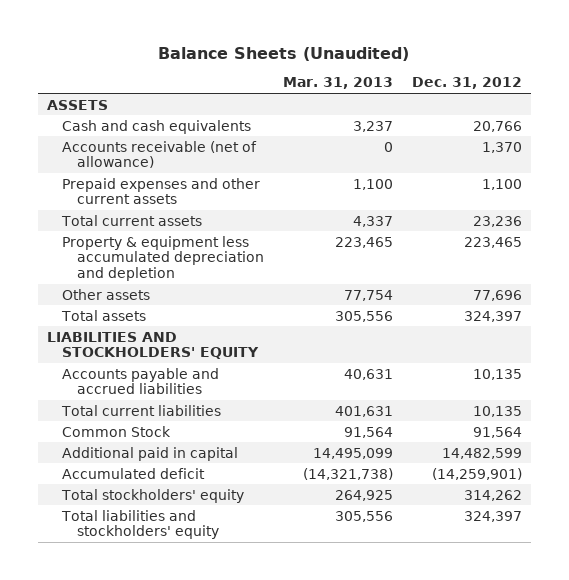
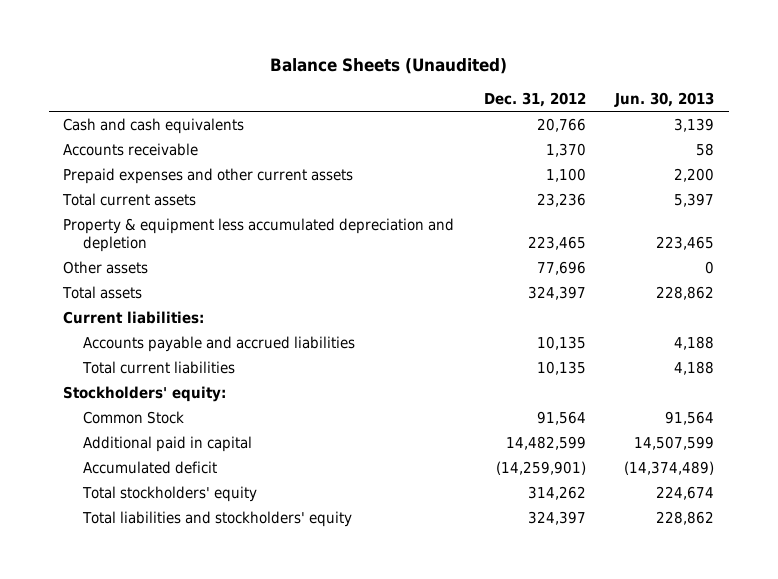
[282,77,393,90] Mar. 31, 2013 -> none
none -> [614,91,715,107] Jun. 30, 2013
[47,99,109,110] ASSETS -> none
[62,140,258,169] Accounts receivable (net of allowance) -> [63,142,199,156] Accounts receivable
[47,331,260,360] LIABILITIES AND STOCKHOLDERS' EQUITY -> none
none -> [63,310,205,324] Current liabilities:
none -> [63,385,227,402] Stockholders' equity:

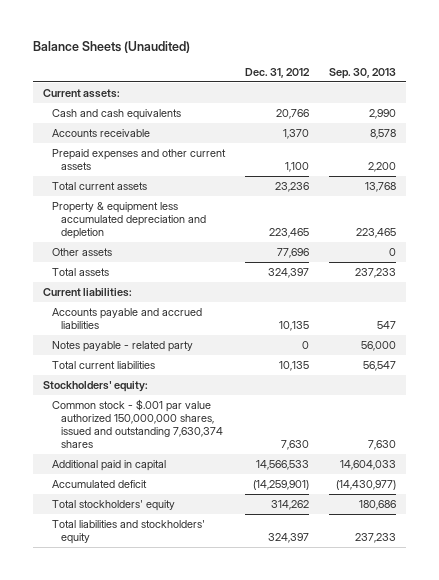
[614,91,715,107] Jun. 30, 2013 -> none
none -> [328,67,396,79] Sep. 30, 2013
none -> [43,89,121,99] Current assets:
none -> [52,341,194,353] Notes payable - related party
[82,410,184,424] Common Stock -> none
none -> [52,399,223,449] Common stock - $.001 par value authorized 150,000,000 shares, issued and outstanding 7,630,374 shares
[505,435,586,450] 14,482,599 -> [255,460,309,471] 14,566,533

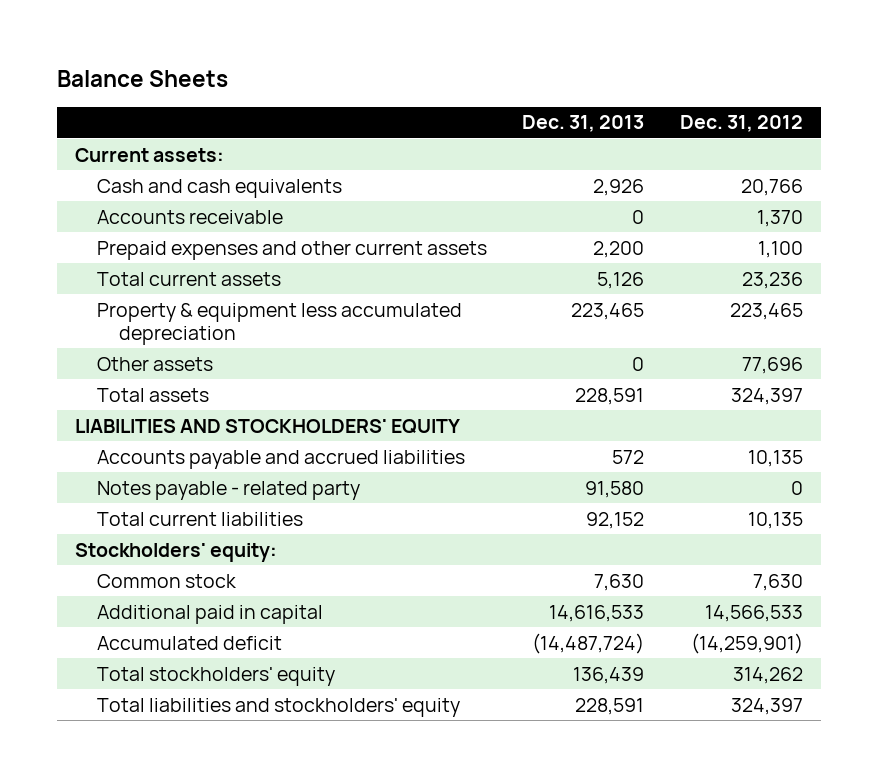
[33,40,191,53] Balance Sheets (Unaudited) -> [57,70,229,88] Balance Sheets
[328,67,396,79] Sep. 30, 2013 -> none
none -> [522,115,645,133] Dec. 31, 2013
[52,202,206,240] Property & equipment less accumulated depreciation and depletion -> [96,302,462,345] Property & equipment less accumulated depreciation
[43,288,133,298] Current liabilities: -> none
none -> [74,418,460,434] LIABILITIES AND STOCKHOLDERS' EQUITY
[52,399,223,449] Common stock - $.001 par value authorized 150,000,000 shares, issued and outstanding 7,630,374 shares -> [96,573,237,588] Common stock

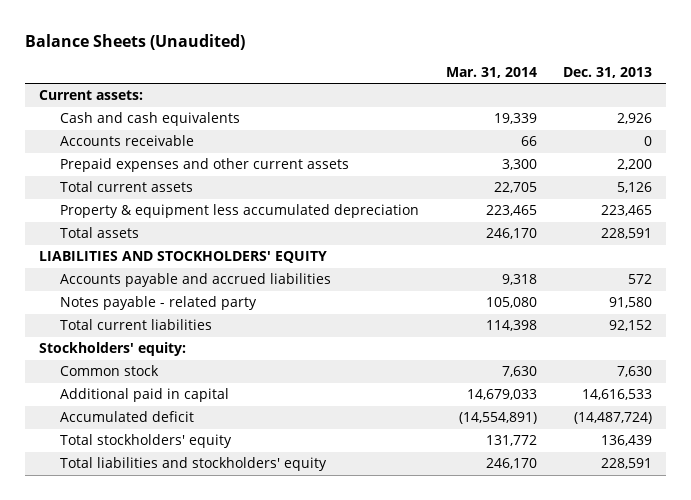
[57,70,229,88] Balance Sheets -> [25,33,246,50] Balance Sheets (Unaudited)
[679,115,803,133] Dec. 31, 2012 -> none
none -> [445,66,537,78] Mar. 31, 2014
[96,356,213,371] Other assets -> none

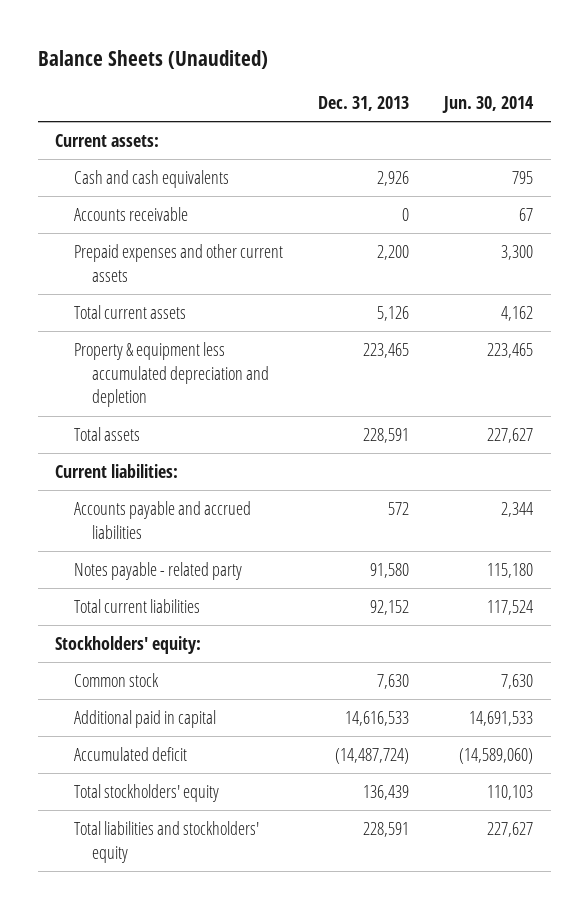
[445,66,537,78] Mar. 31, 2014 -> none
none -> [442,96,535,114] Jun. 30, 2014
[59,204,419,219] Property & equipment less accumulated depreciation -> [73,342,270,408] Property & equipment less accumulated depreciation and depletion
[38,251,327,264] LIABILITIES AND STOCKHOLDERS' EQUITY -> none
none -> [55,464,179,479] Current liabilities:

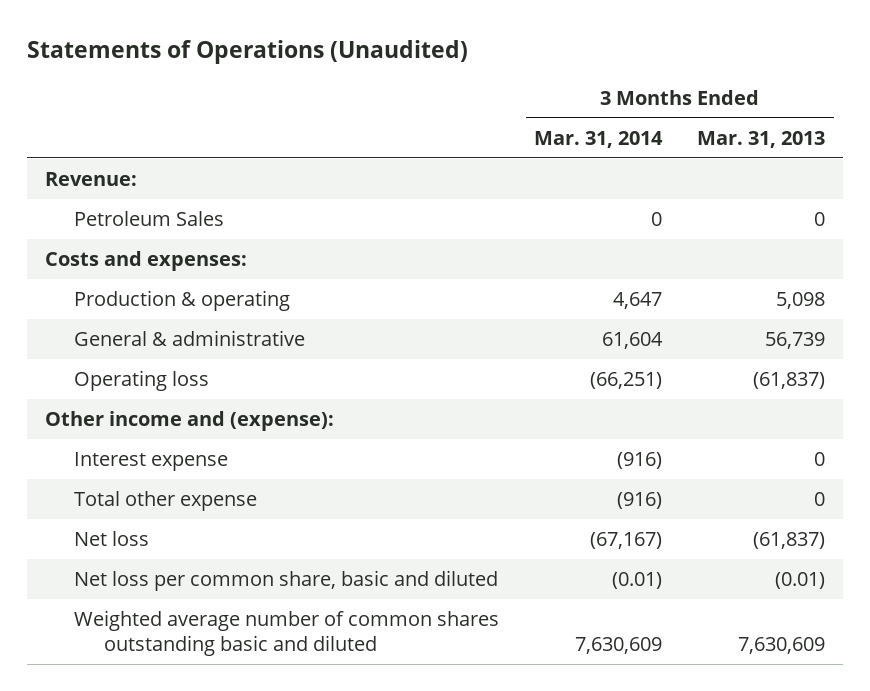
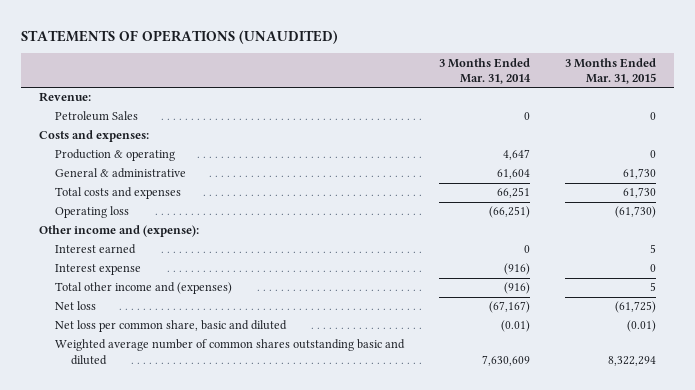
[27,40,469,65] Statements of Operations (Unaudited) -> [21,29,339,44] STATEMENTS OF OPERATIONS (UNAUDITED)
[697,130,826,148] Mar. 31, 2013 -> none
none -> [565,57,657,84] 3 Months Ended Mar. 31, 2015
none -> [55,187,182,200] Total costs and expenses
none -> [55,244,137,255] Interest earned
[74,491,258,512] Total other expense -> [55,282,233,295] Total other income and (expenses)

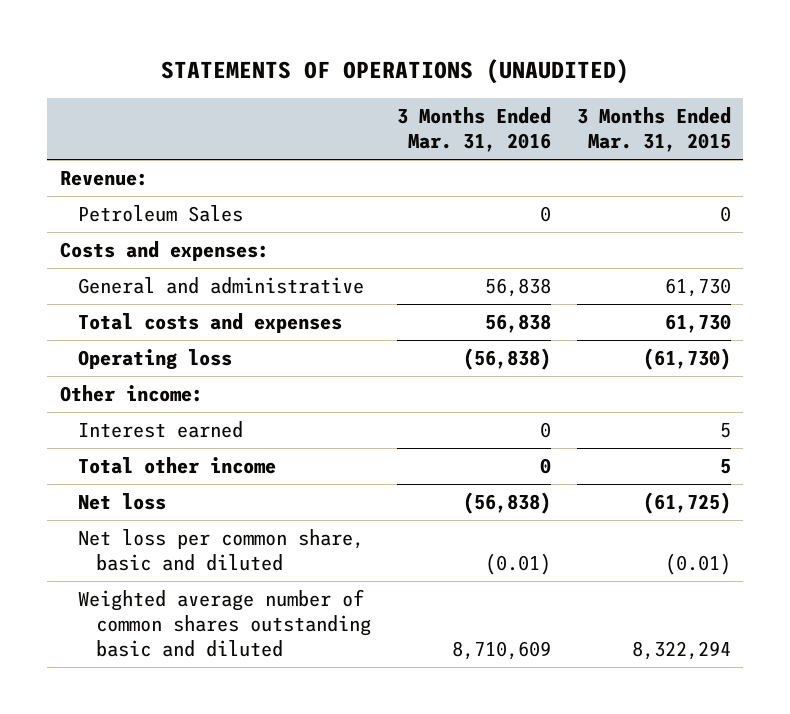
[439,57,532,84] 3 Months Ended Mar. 31, 2014 -> none
none -> [396,107,551,153] 3 Months Ended Mar. 31, 2016
[55,149,176,162] Production & operating -> none
[55,168,187,179] General & administrative -> [78,277,365,295] General and administrative
[38,225,199,238] Other income and (expense): -> [59,385,203,403] Other income:
[55,264,142,276] Interest expense -> none
[55,282,233,295] Total other income and (expenses) -> [78,457,277,475] Total other income

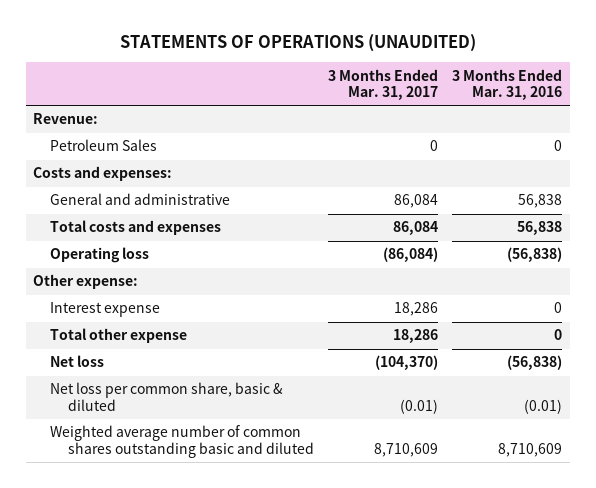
[576,107,731,153] 3 Months Ended Mar. 31, 2015 -> none
none -> [327,68,438,101] 3 Months Ended Mar. 31, 2017
[78,421,244,439] Interest earned -> none
[59,385,203,403] Other income: -> [33,274,139,290] Other expense:
none -> [50,302,161,318] Interest expense
[78,457,277,475] Total other income -> [50,328,188,344] Total other expense
[78,529,365,571] Net loss per common share, basic and diluted -> [50,382,284,411] Net loss per common share, basic & diluted

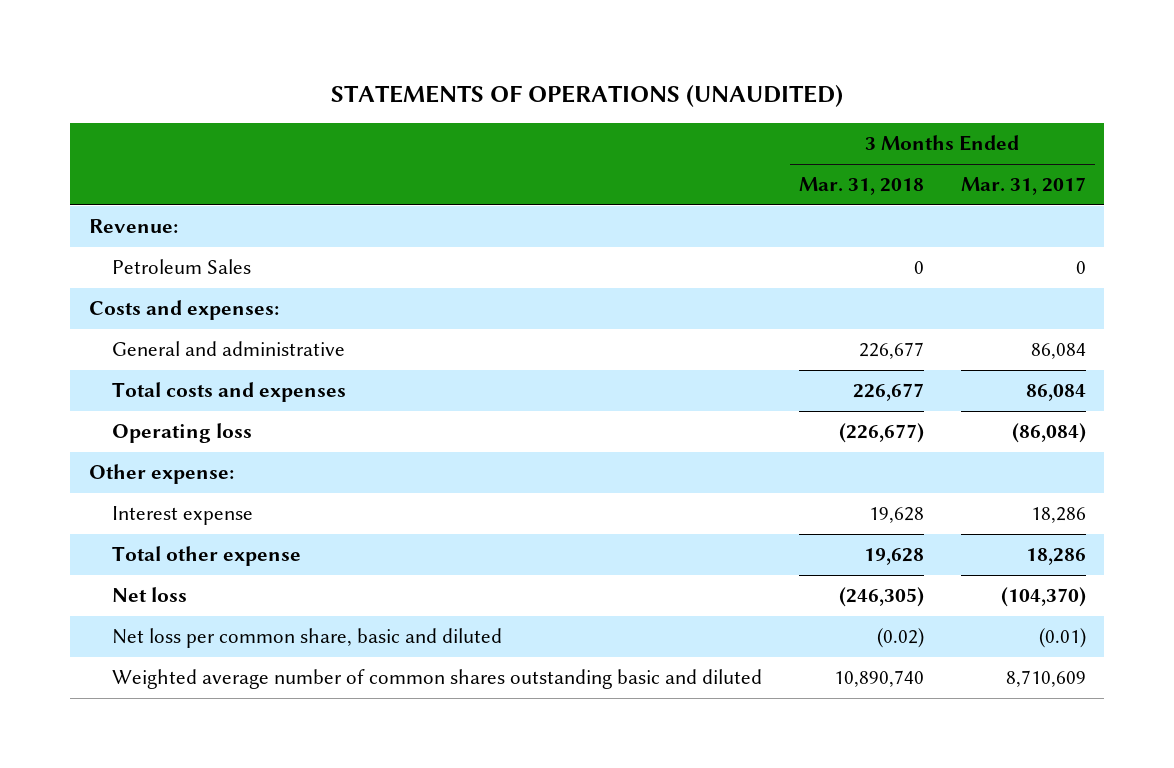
[452,68,563,101] 3 Months Ended Mar. 31, 2016 -> none
none -> [798,177,924,196] Mar. 31, 2018
[50,382,284,411] Net loss per common share, basic & diluted -> [111,628,502,649] Net loss per common share, basic and diluted

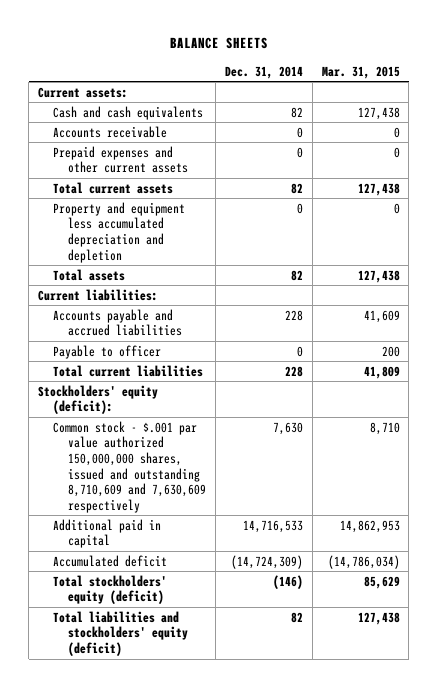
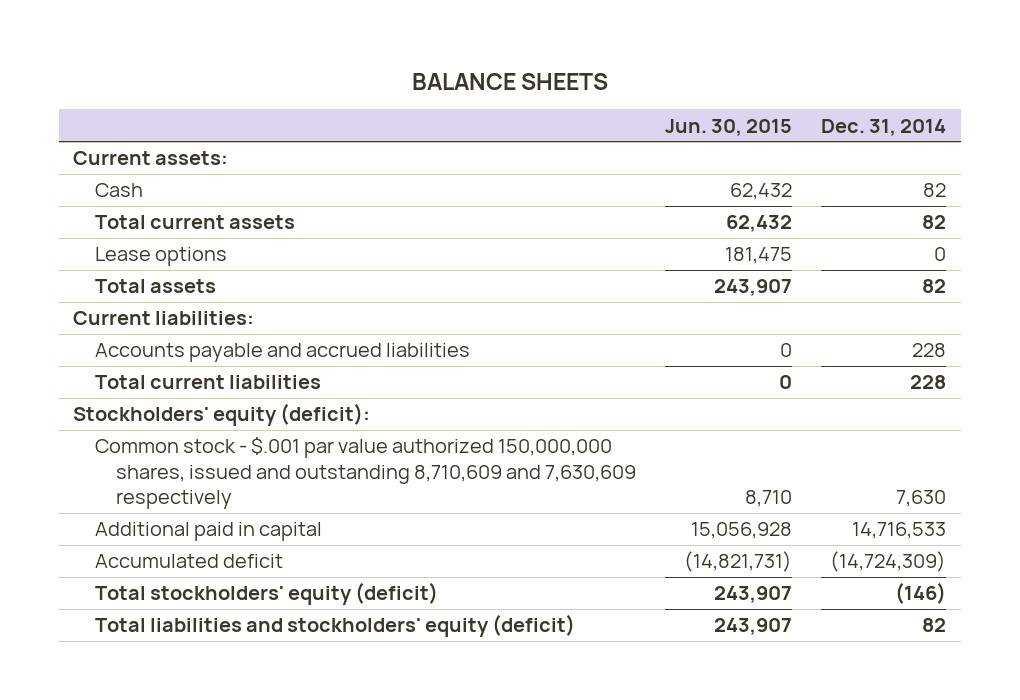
[321,65,400,79] Mar. 31, 2015 -> none
none -> [665,118,793,136] Jun. 30, 2015
[52,125,167,138] Accounts receivable -> none
[52,145,188,174] Prepaid expenses and other current assets -> none
[52,105,203,120] Cash and cash equivalents -> [94,183,143,198] Cash
[52,201,185,263] Property and equipment less accumulated depreciation and depletion -> none
none -> [94,247,227,267] Lease options
[52,344,161,359] Payable to officer -> none

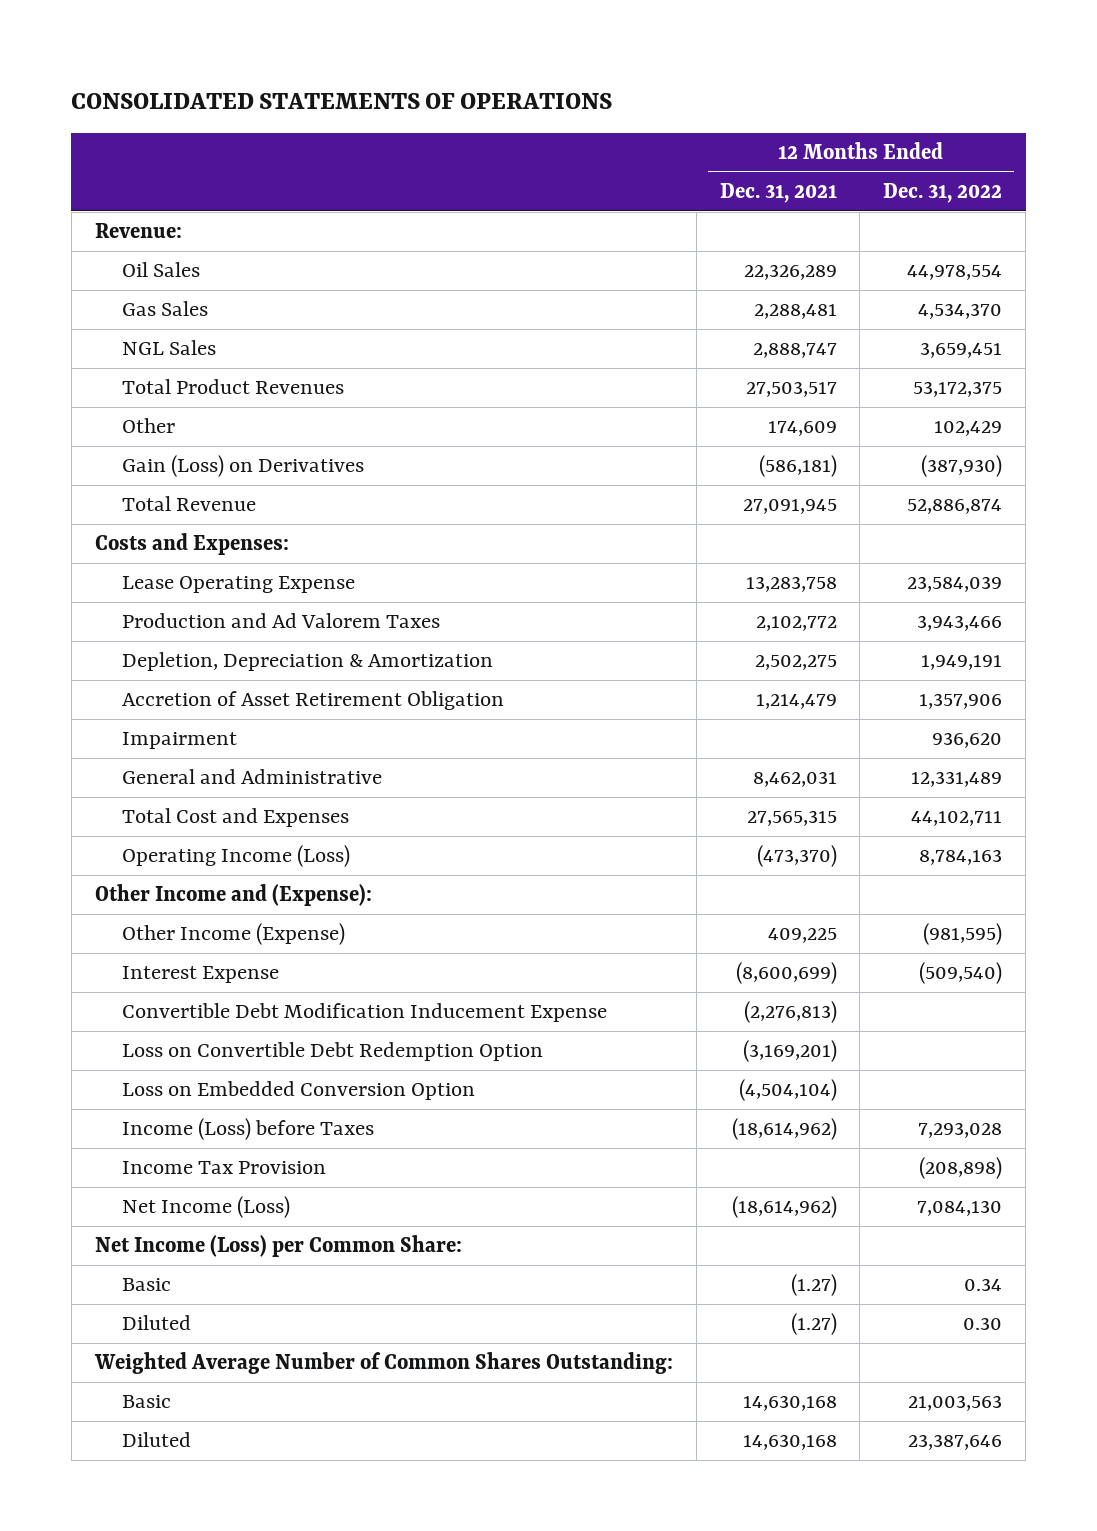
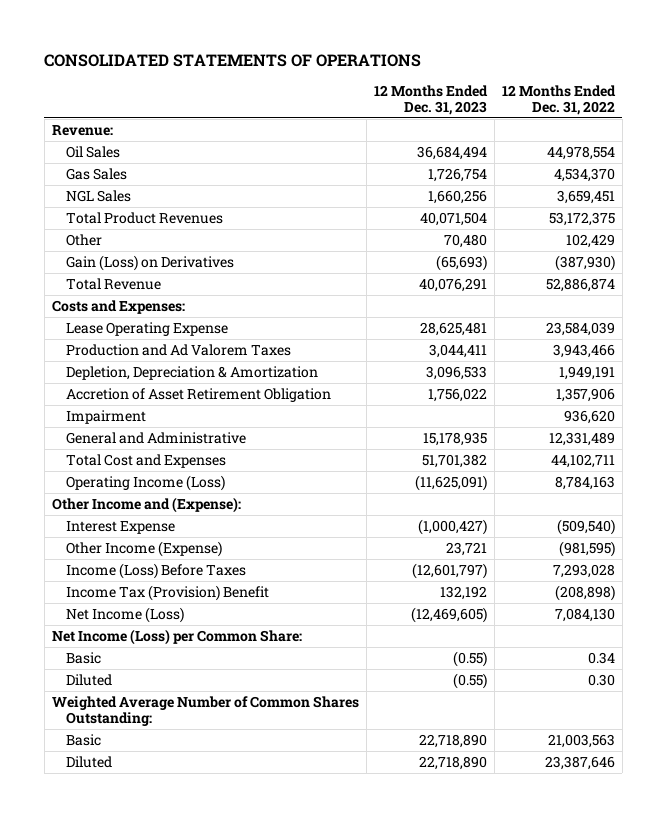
[719,183,837,204] Dec. 31, 2021 -> none
none -> [373,84,488,115] 12 Months Ended Dec. 31, 2023
[121,1003,607,1023] Convertible Debt Modification Inducement Expense -> none
[121,1042,543,1062] Loss on Convertible Debt Redemption Option -> none
[121,1081,475,1101] Loss on Embedded Conversion Option -> none
[121,923,345,946] Other Income (Expense) -> [66,540,223,557] Other Income (Expense)
[121,1118,374,1141] Income (Loss) before Taxes -> [66,562,247,579] Income (Loss) Before Taxes
[121,1161,326,1175] Income Tax Provision -> [66,584,270,601] Income Tax (Provision) Benefit

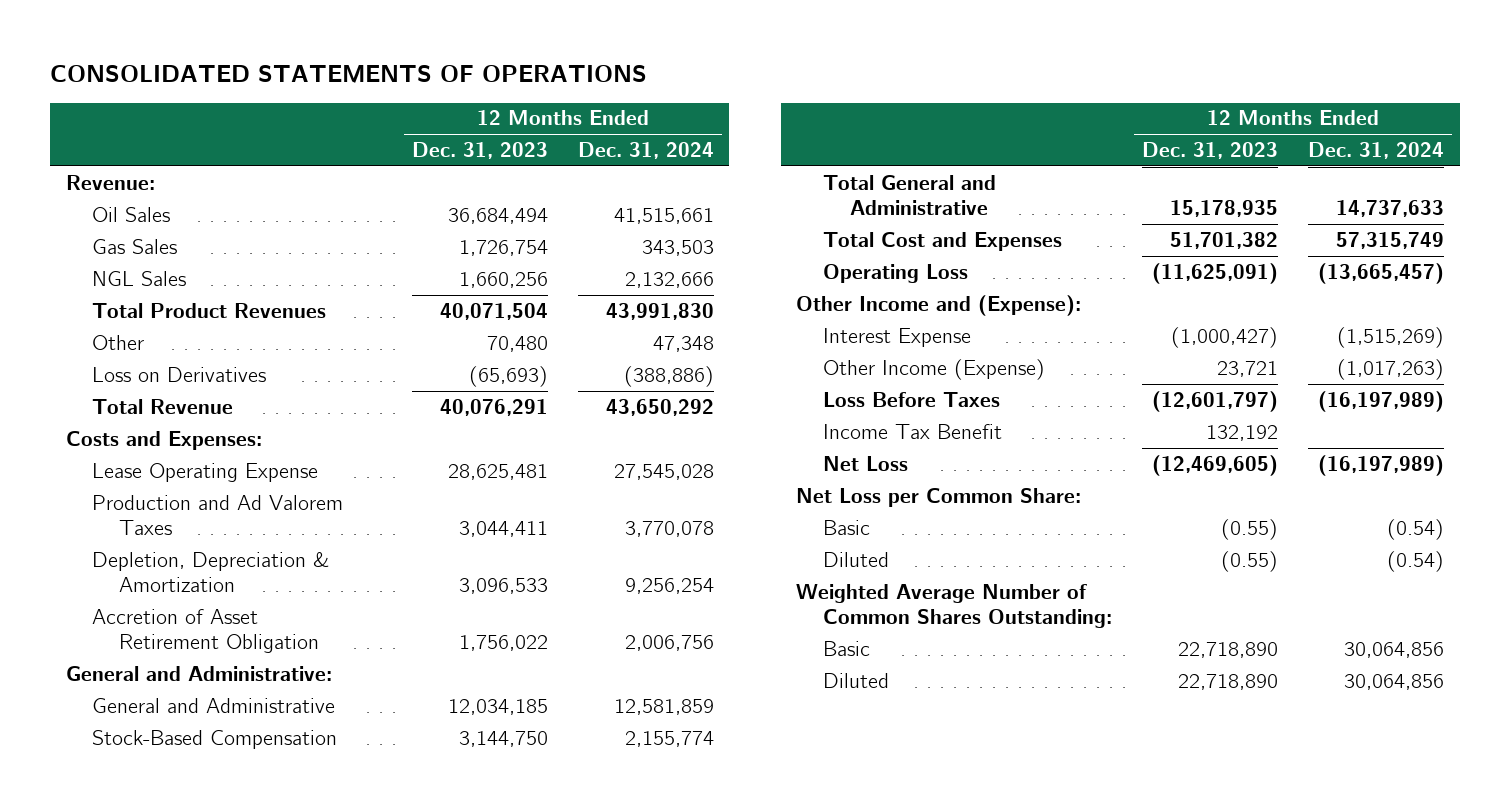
[501,84,616,115] 12 Months Ended Dec. 31, 2022 -> none
none -> [578,142,715,160] Dec. 31, 2024
[66,254,235,271] Gain (Loss) on Derivatives -> [92,366,267,382] Loss on Derivatives
[66,409,147,424] Impairment -> none
none -> [65,665,332,681] General and Administrative:
[422,431,487,446] 15,178,935 -> [447,698,548,715] 12,034,185
none -> [92,729,338,749] Stock-Based Compensation
none -> [822,174,996,216] Total General and Administrative
[66,474,226,491] Operating Income (Loss) -> [822,263,968,283] Operating Loss
[66,562,247,579] Income (Loss) Before Taxes -> [822,391,1000,407] Loss Before Taxes
[66,584,270,601] Income Tax (Provision) Benefit -> [822,423,1002,439] Income Tax Benefit
[66,606,185,623] Net Income (Loss) -> [822,455,908,471] Net Loss
[51,628,302,645] Net Income (Loss) per Common Share: -> [795,487,1081,507] Net Loss per Common Share:

